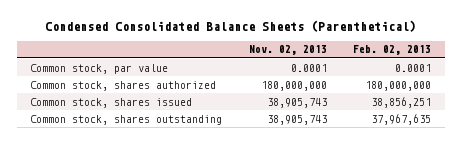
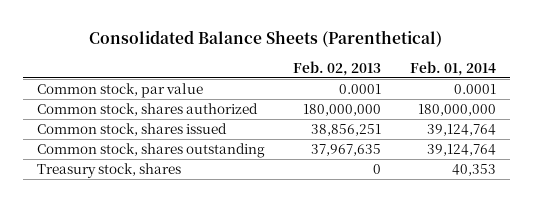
[44,20,416,33] Condensed Consolidated Balance Sheets (Parenthetical) -> [89,29,443,47] Consolidated Balance Sheets (Parenthetical)
[248,45,327,56] Nov. 02, 2013 -> none
none -> [409,60,496,76] Feb. 01, 2014
none -> [37,163,182,179] Treasury stock, shares

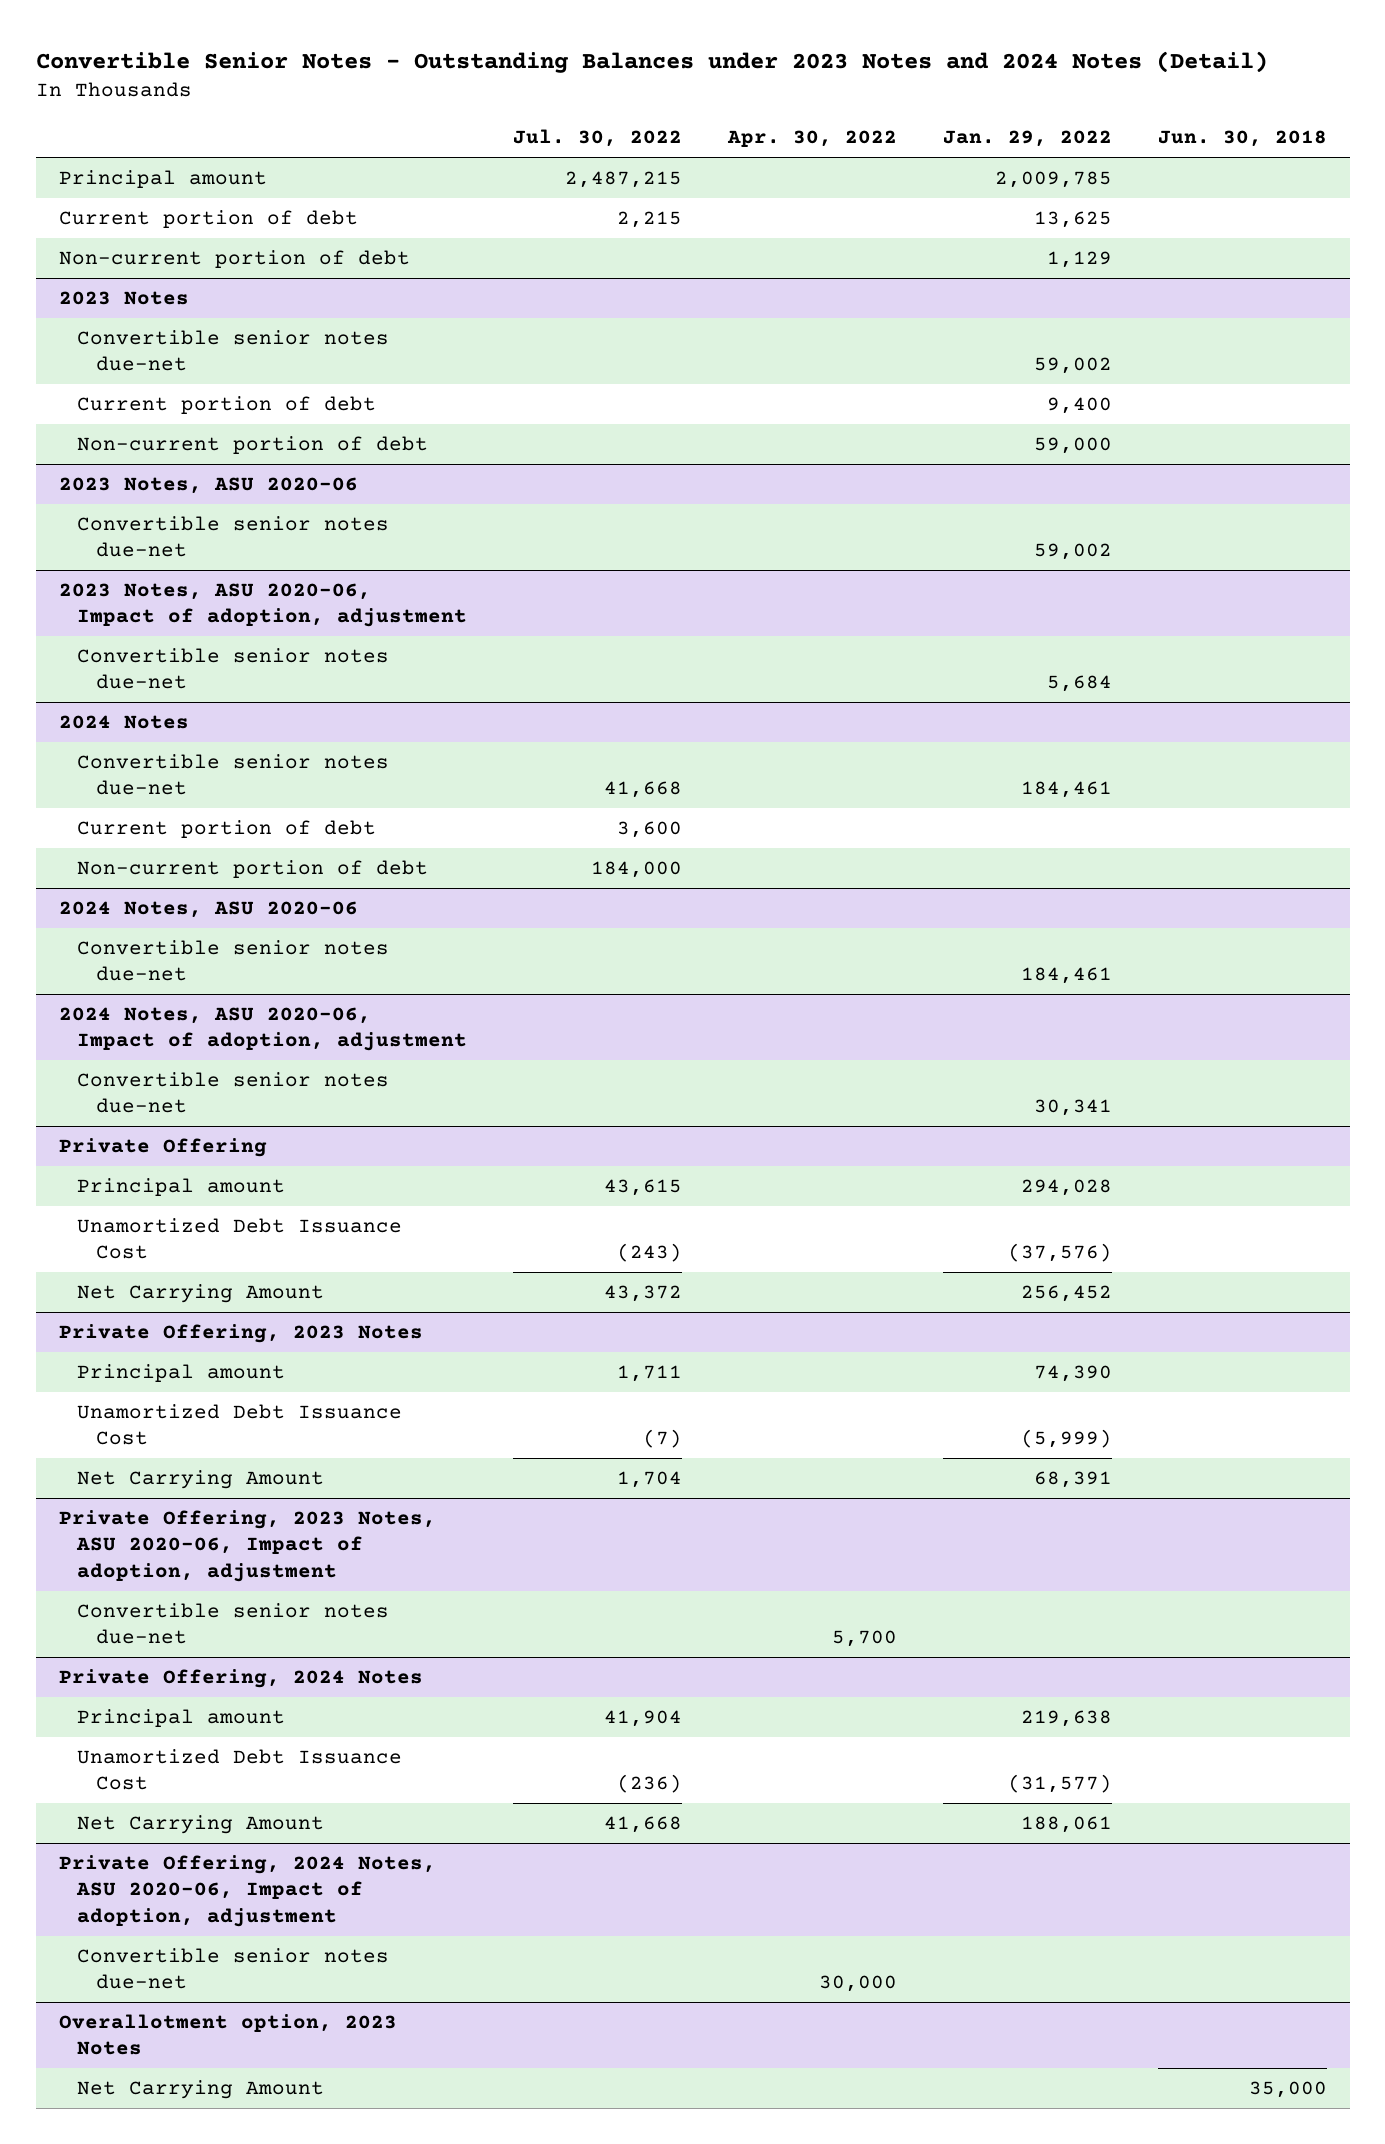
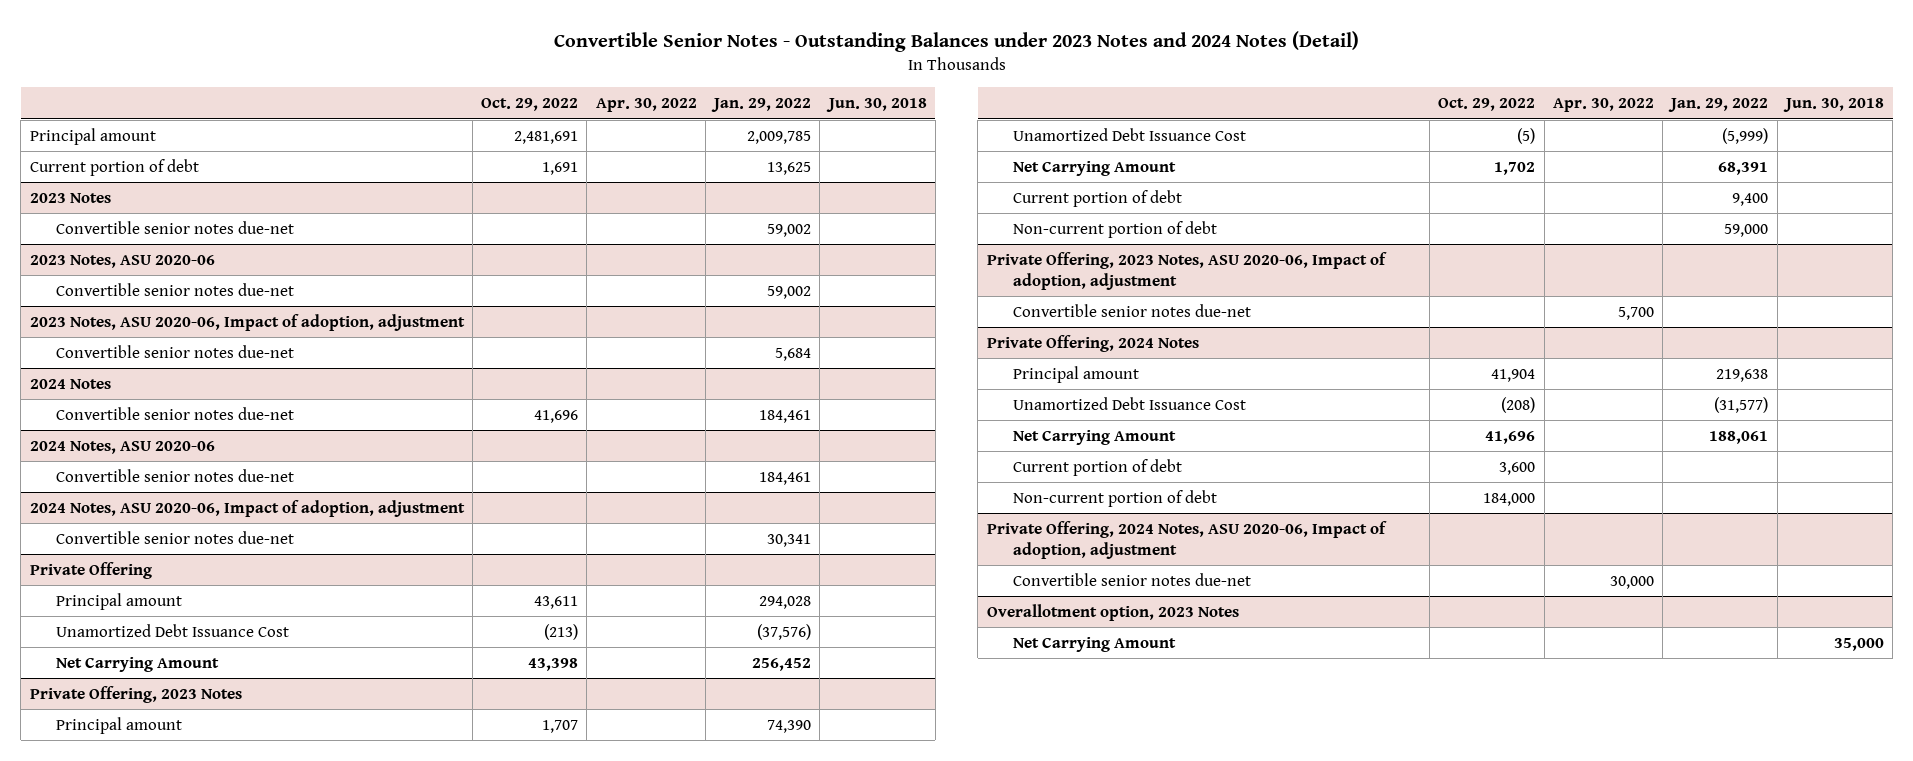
[513,129,683,148] Jul. 30, 2022 -> none
none -> [481,98,579,112] Oct. 29, 2022
[58,249,410,268] Non-current portion of debt -> none
[77,395,377,414] Current portion of debt -> none
[77,435,429,454] Non-current portion of debt -> none
[77,819,377,838] Current portion of debt -> none
[77,859,429,878] Non-current portion of debt -> none
none -> [1012,189,1182,207] Current portion of debt
none -> [1012,220,1217,238] Non-current portion of debt
none -> [1012,458,1182,476] Current portion of debt
none -> [1012,489,1217,507] Non-current portion of debt

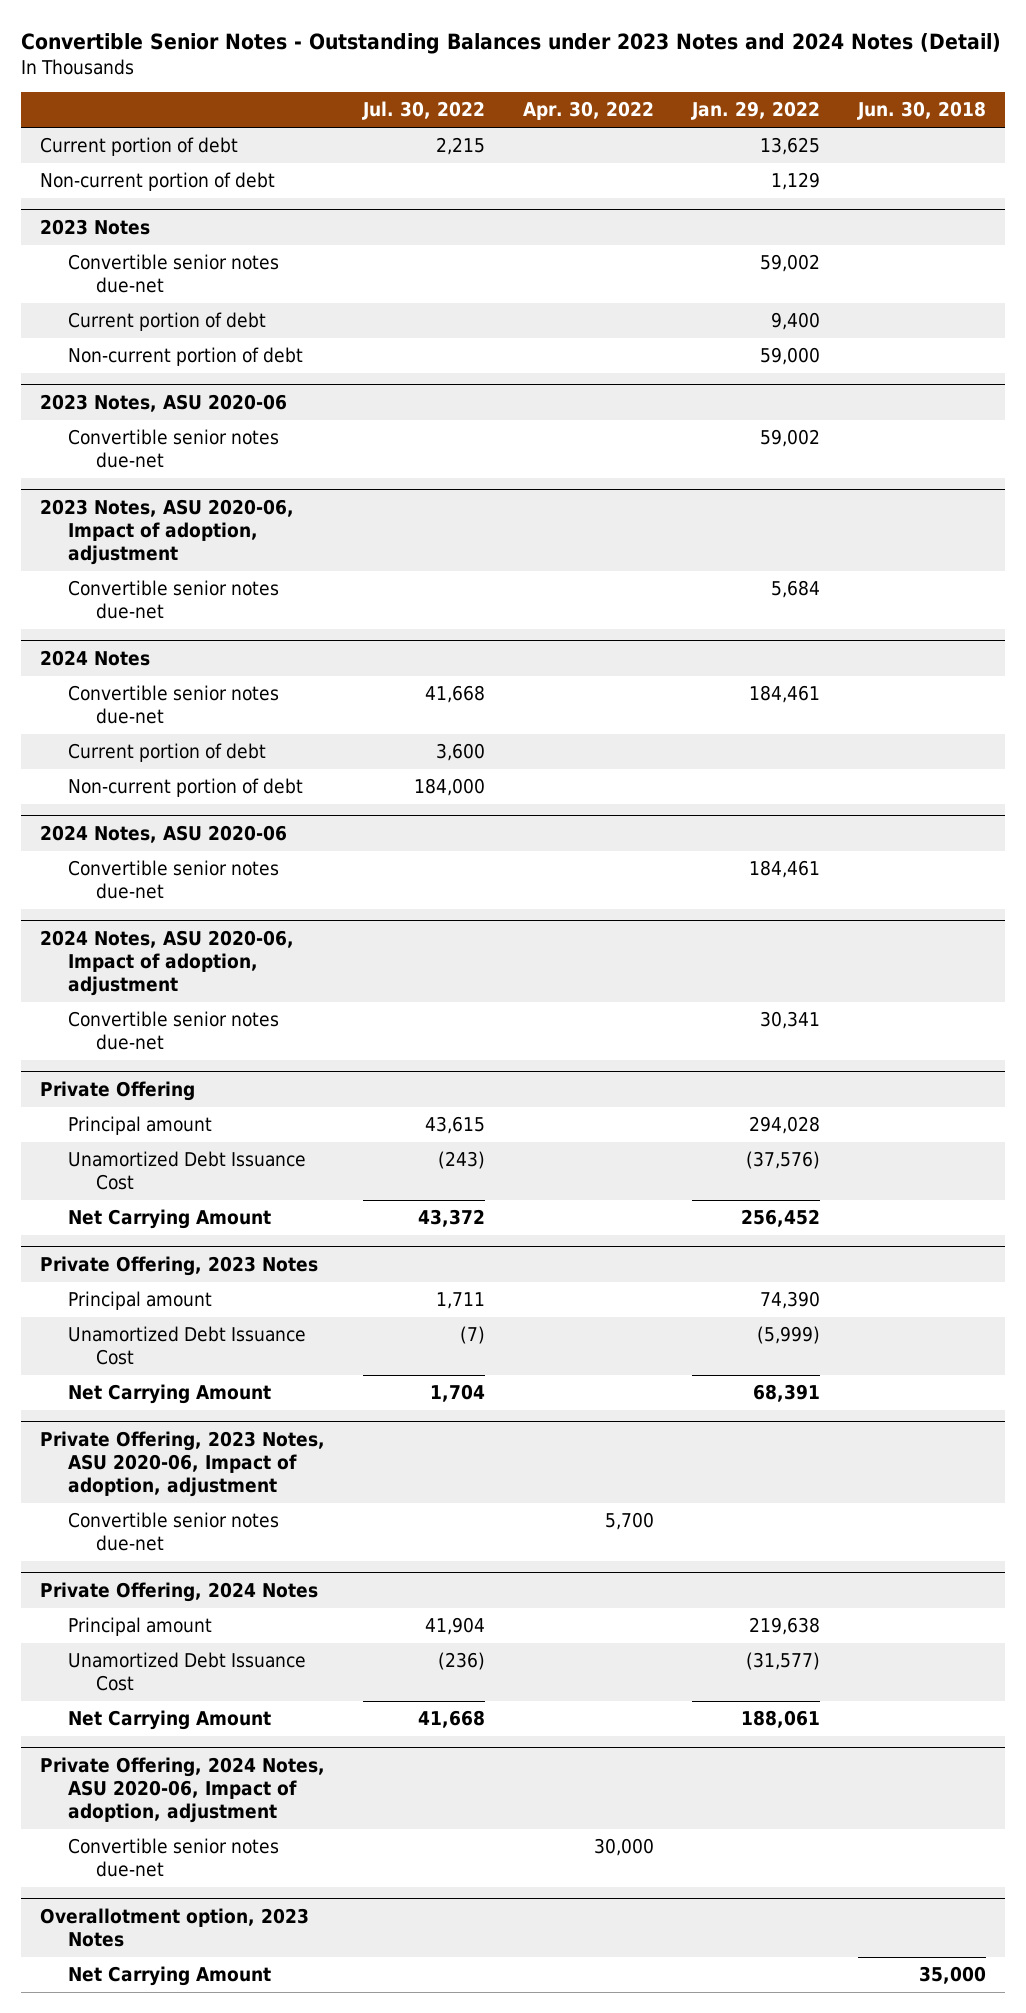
[481,98,579,112] Oct. 29, 2022 -> none
none -> [361,101,485,121] Jul. 30, 2022
[29,127,156,145] Principal amount -> none
none -> [39,172,275,192] Non-current portion of debt
none -> [67,312,266,332] Current portion of debt
none -> [67,347,303,367] Non-current portion of debt
none -> [67,743,266,763] Current portion of debt
none -> [67,778,303,798] Non-current portion of debt
[1012,189,1182,207] Current portion of debt -> none
[1012,220,1217,238] Non-current portion of debt -> none
[1012,458,1182,476] Current portion of debt -> none
[1012,489,1217,507] Non-current portion of debt -> none

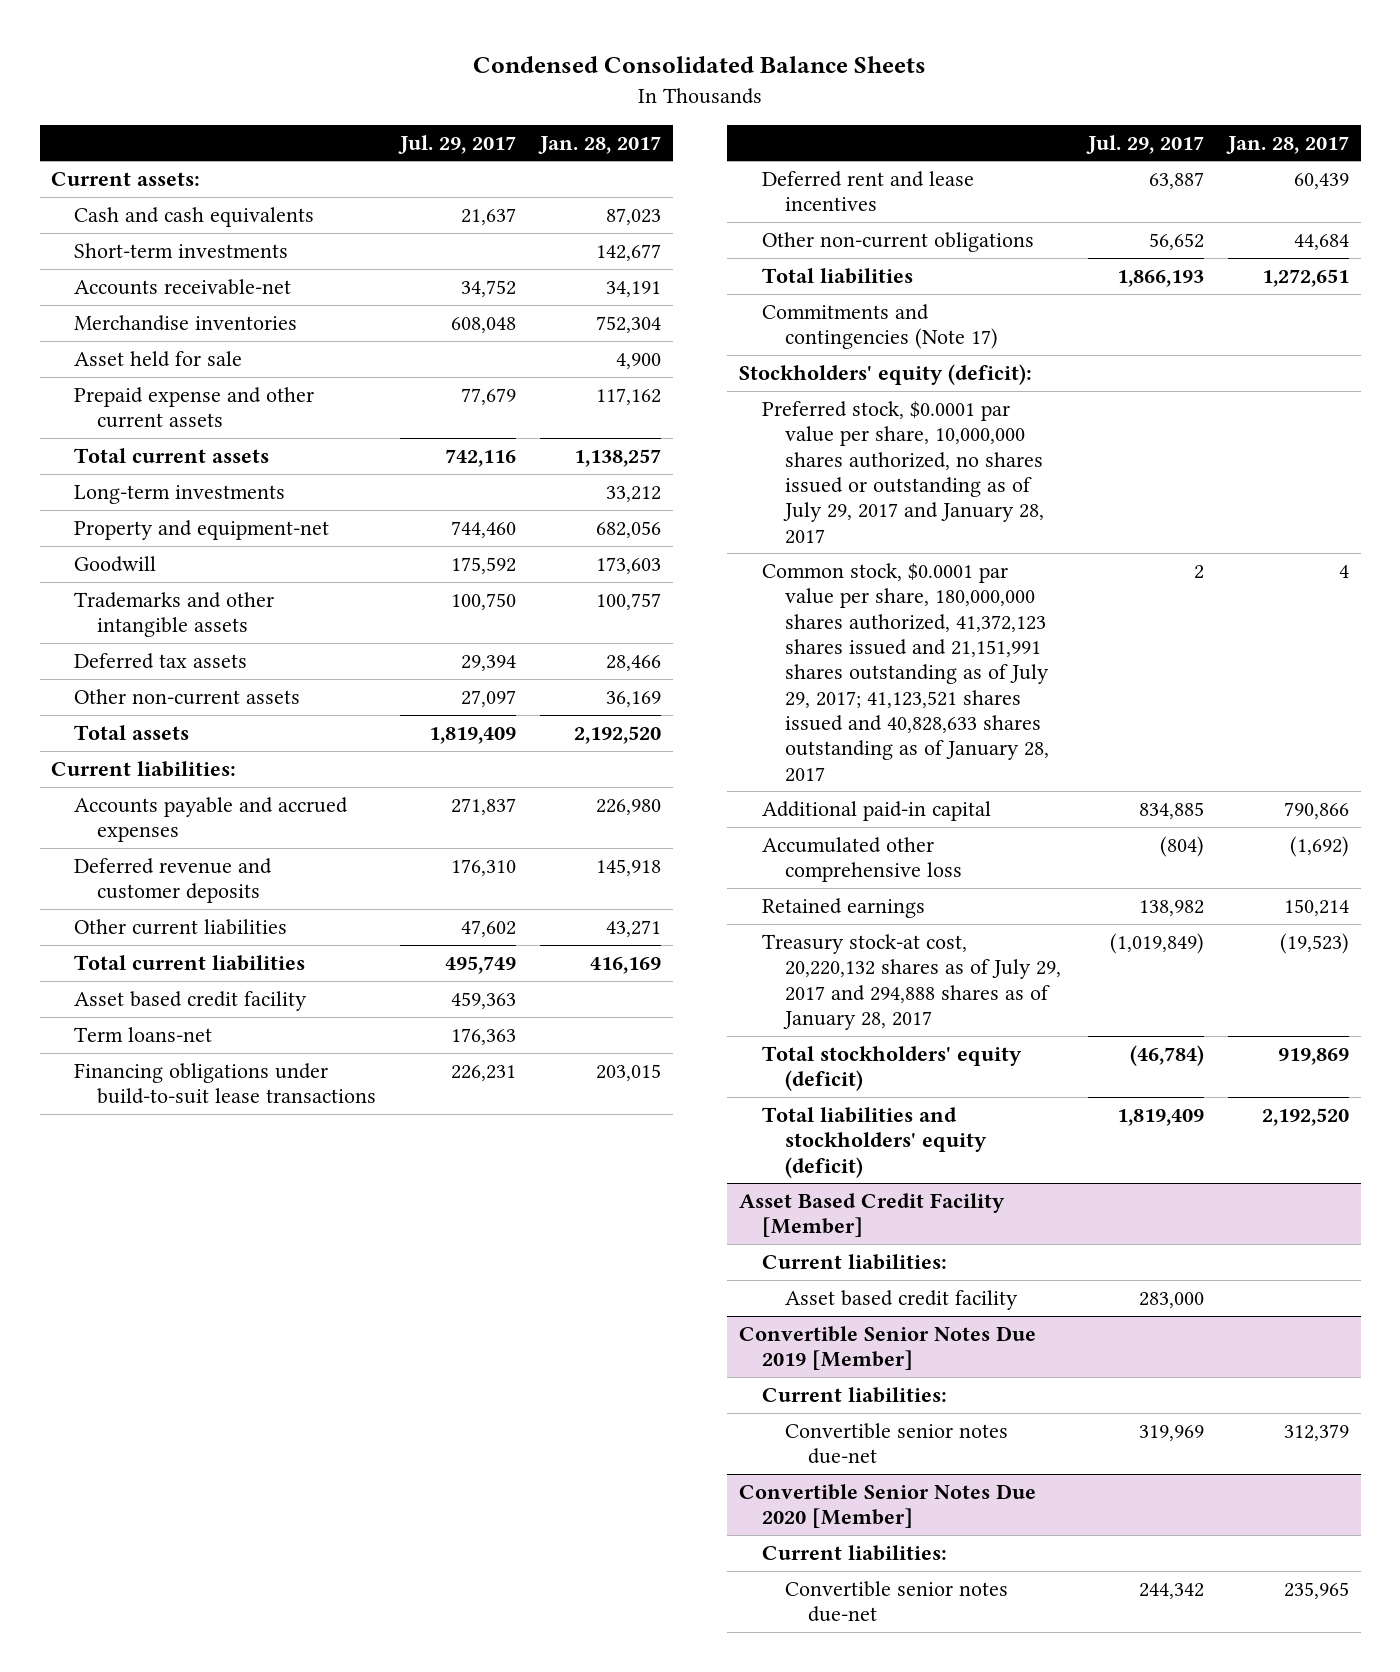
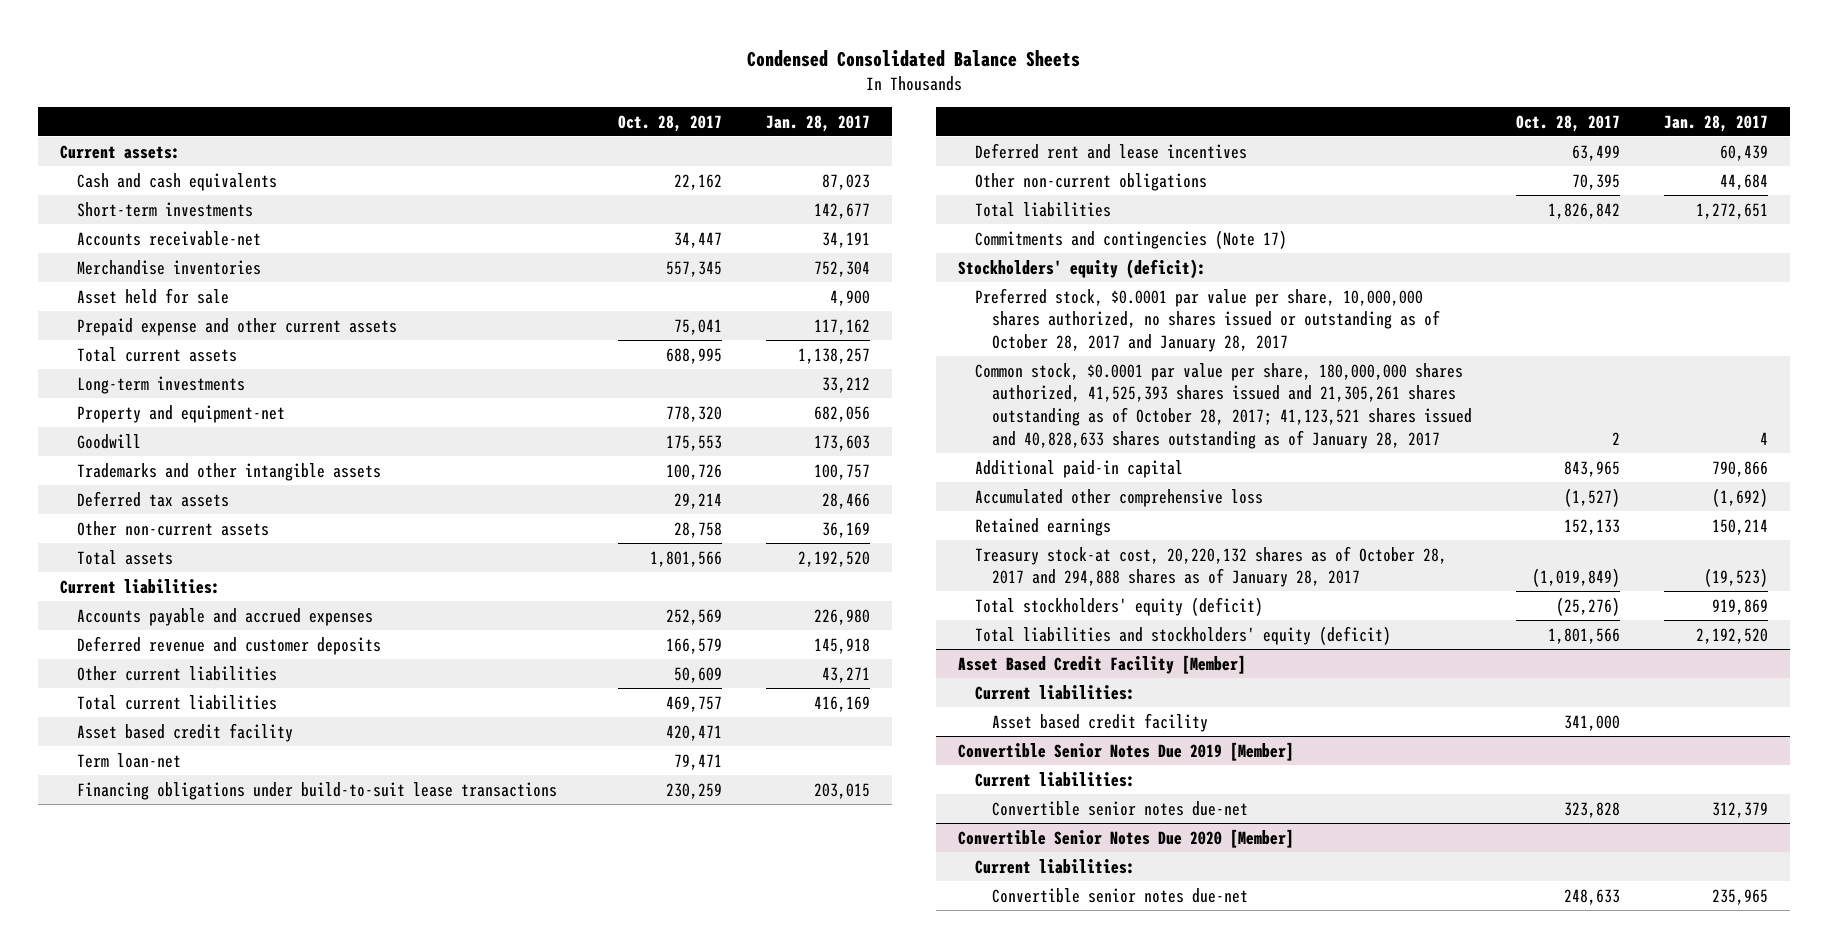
[398,134,517,154] Jul. 29, 2017 -> none
none -> [618,114,723,132] Oct. 28, 2017
[74,1026,213,1042] Term loans-net -> [77,752,182,768] Term loan-net
[762,400,1045,544] Preferred stock, $0.0001 par value per share, 10,000,000 shares authorized, no shares issued or outstanding as of July 29, 2017 and January 28, 2017 -> [975,287,1441,352] Preferred stock, $0.0001 par value per share, 10,000,000 shares authorized, no shares issued or outstanding as of October 28, 2017 and January 28, 2017
[762,562,1050,782] Common stock, $0.0001 par value per share, 180,000,000 shares authorized, 41,372,123 shares issued and 21,151,991 shares outstanding as of July 29, 2017; 41,123,521 shares issued and 40,828,633 shares outstanding as of January 28, 2017 -> [975,362,1473,449] Common stock, $0.0001 par value per share, 180,000,000 shares authorized, 41,525,393 shares issued and 21,305,261 shares outstanding as of October 28, 2017; 41,123,521 shares issued and 40,828,633 shares outstanding as of January 28, 2017
[762,933,1062,1030] Treasury stock-at cost, 20,220,132 shares as of July 29, 2017 and 294,888 shares as of January 28, 2017 -> [975,545,1448,588] Treasury stock-at cost, 20,220,132 shares as of October 28, 2017 and 294,888 shares as of January 28, 2017

